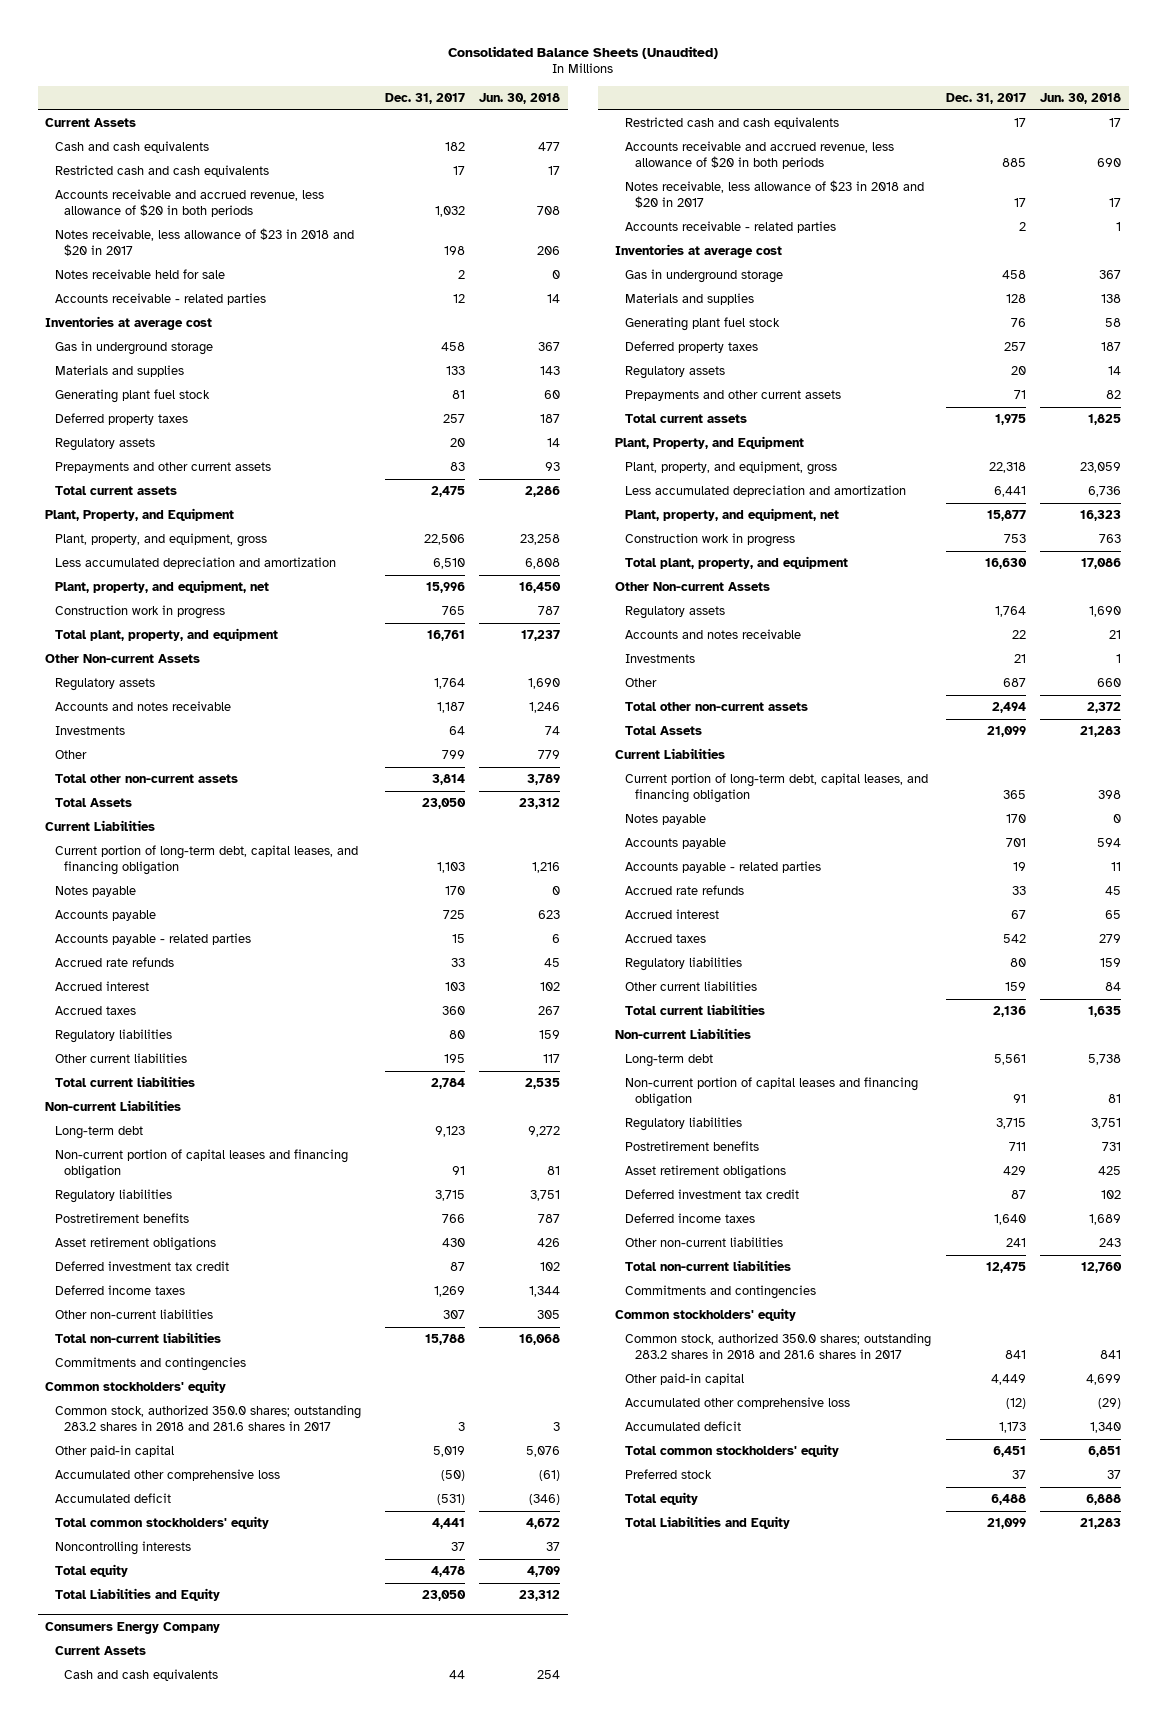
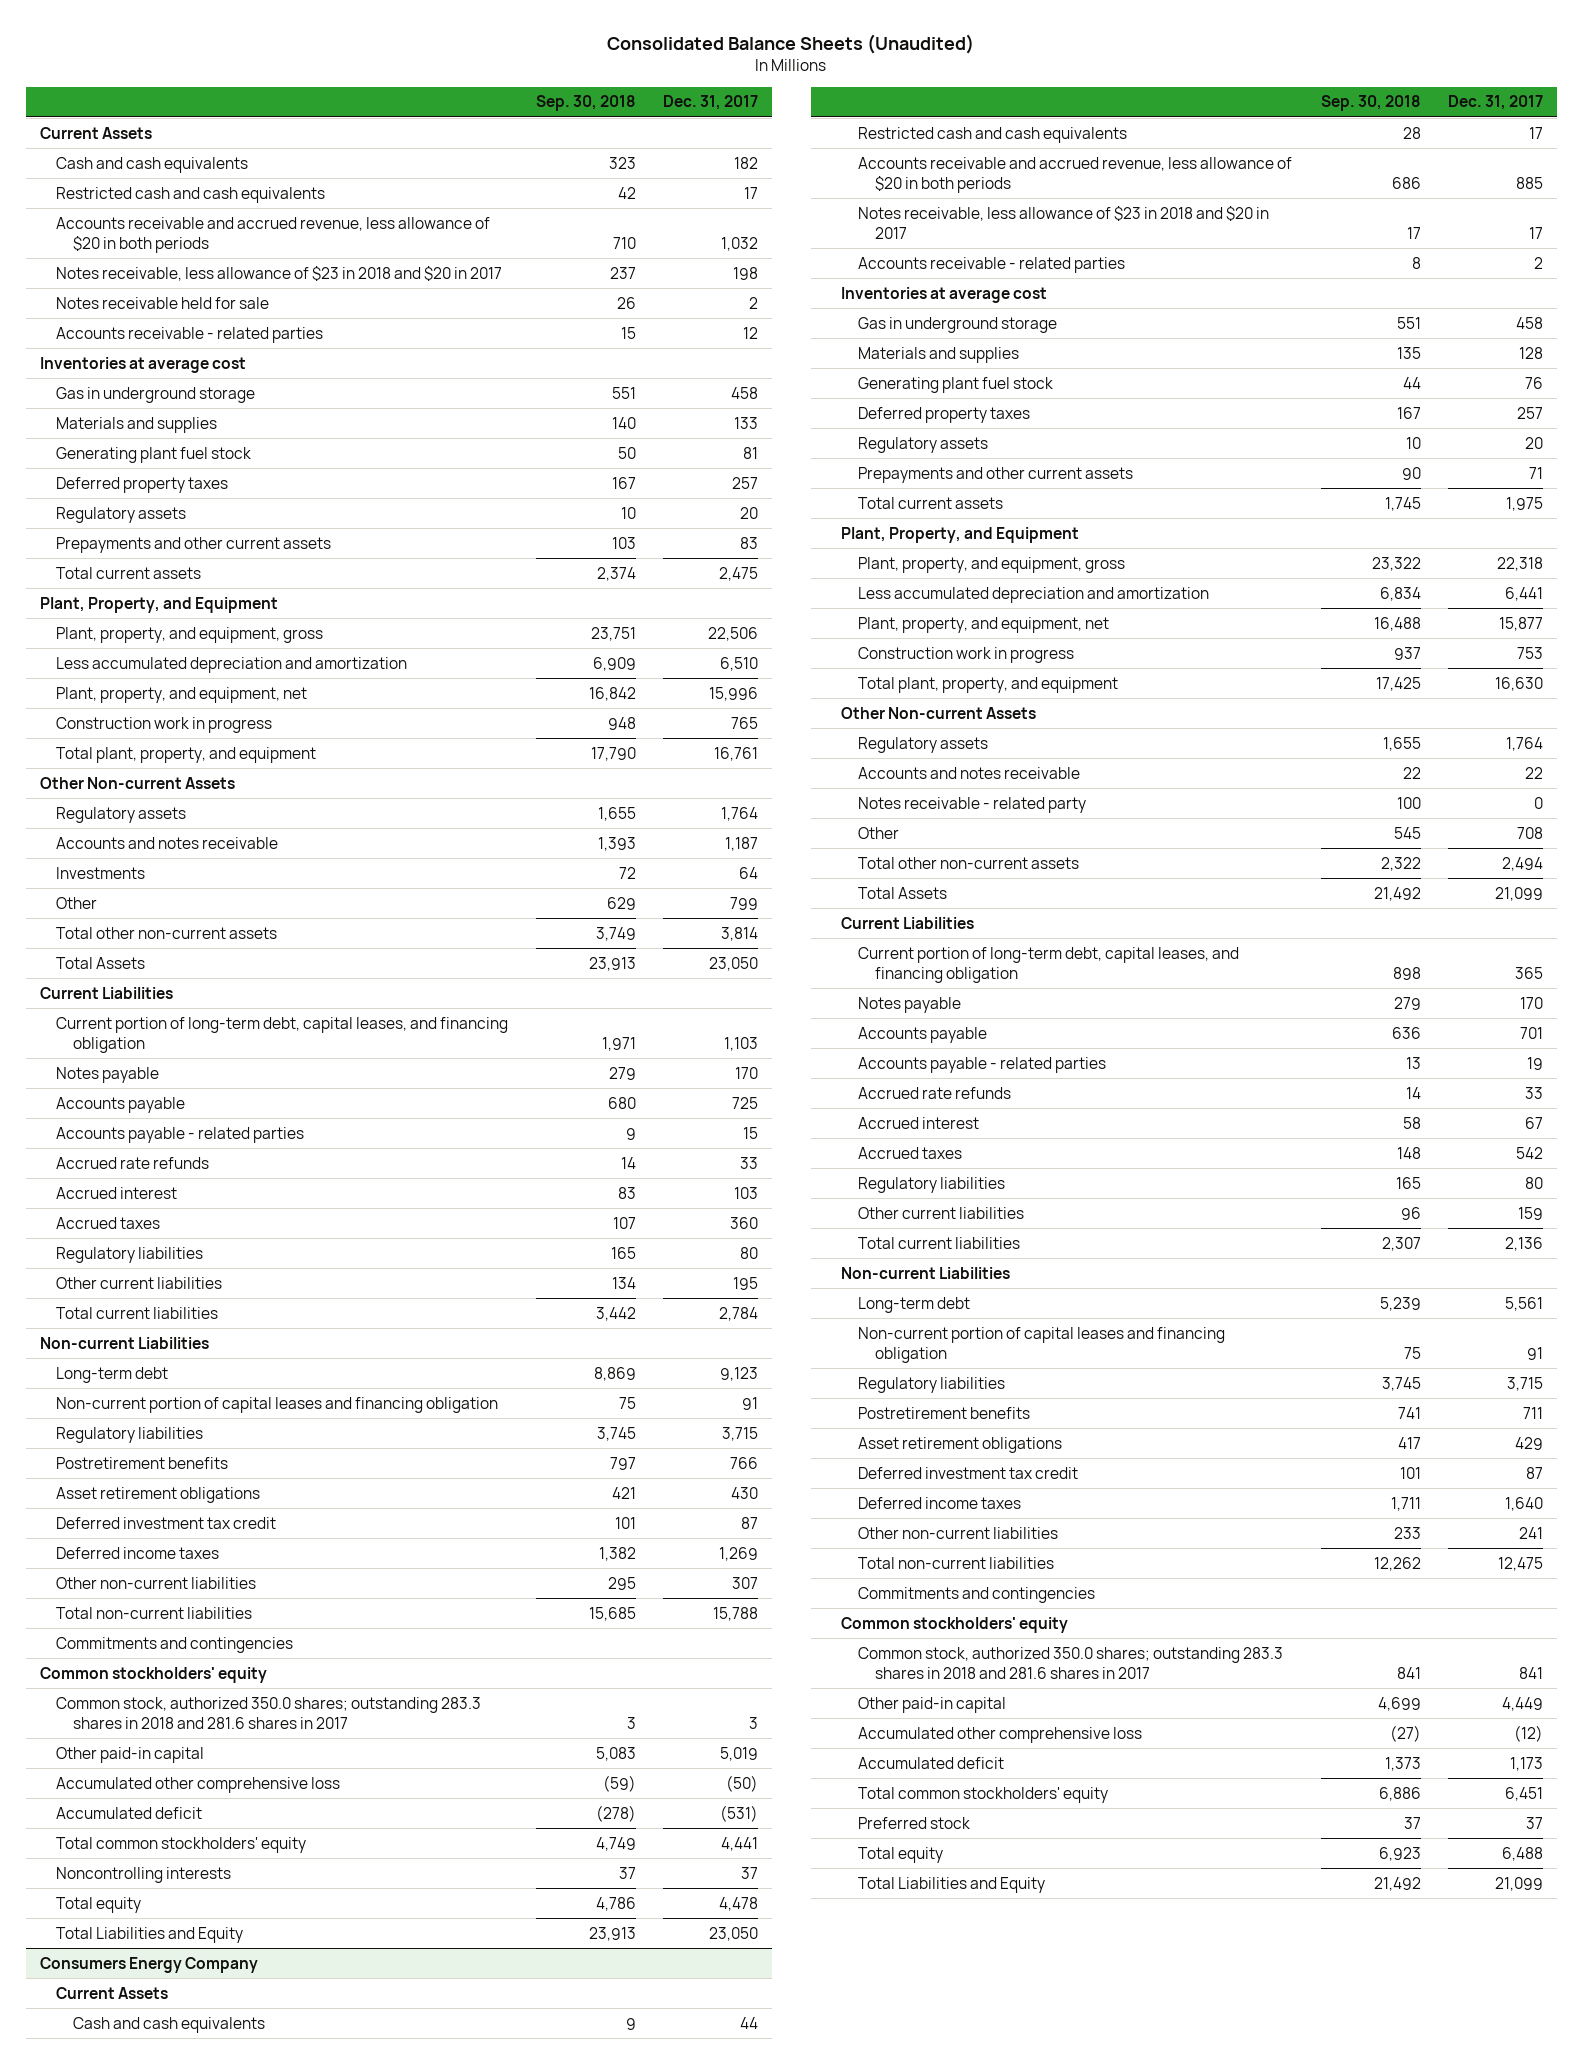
[479,92,561,104] Jun. 30, 2018 -> none
none -> [535,95,636,112] Sep. 30, 2018
[54,1405,361,1432] Common stock, authorized 350.0 shares; outstanding 283.2 shares in 2018 and 281.6 shares in 2017 -> [56,1696,482,1729] Common stock, authorized 350.0 shares; outstanding 283.3 shares in 2018 and 281.6 shares in 2017
[625,654,696,664] Investments -> none
none -> [857,796,1086,813] Notes receivable - related party
[1002,678,1026,688] 687 -> [1516,826,1543,839] 708
[625,1333,932,1360] Common stock, authorized 350.0 shares; outstanding 283.2 shares in 2018 and 281.6 shares in 2017 -> [857,1646,1283,1679] Common stock, authorized 350.0 shares; outstanding 283.3 shares in 2018 and 281.6 shares in 2017

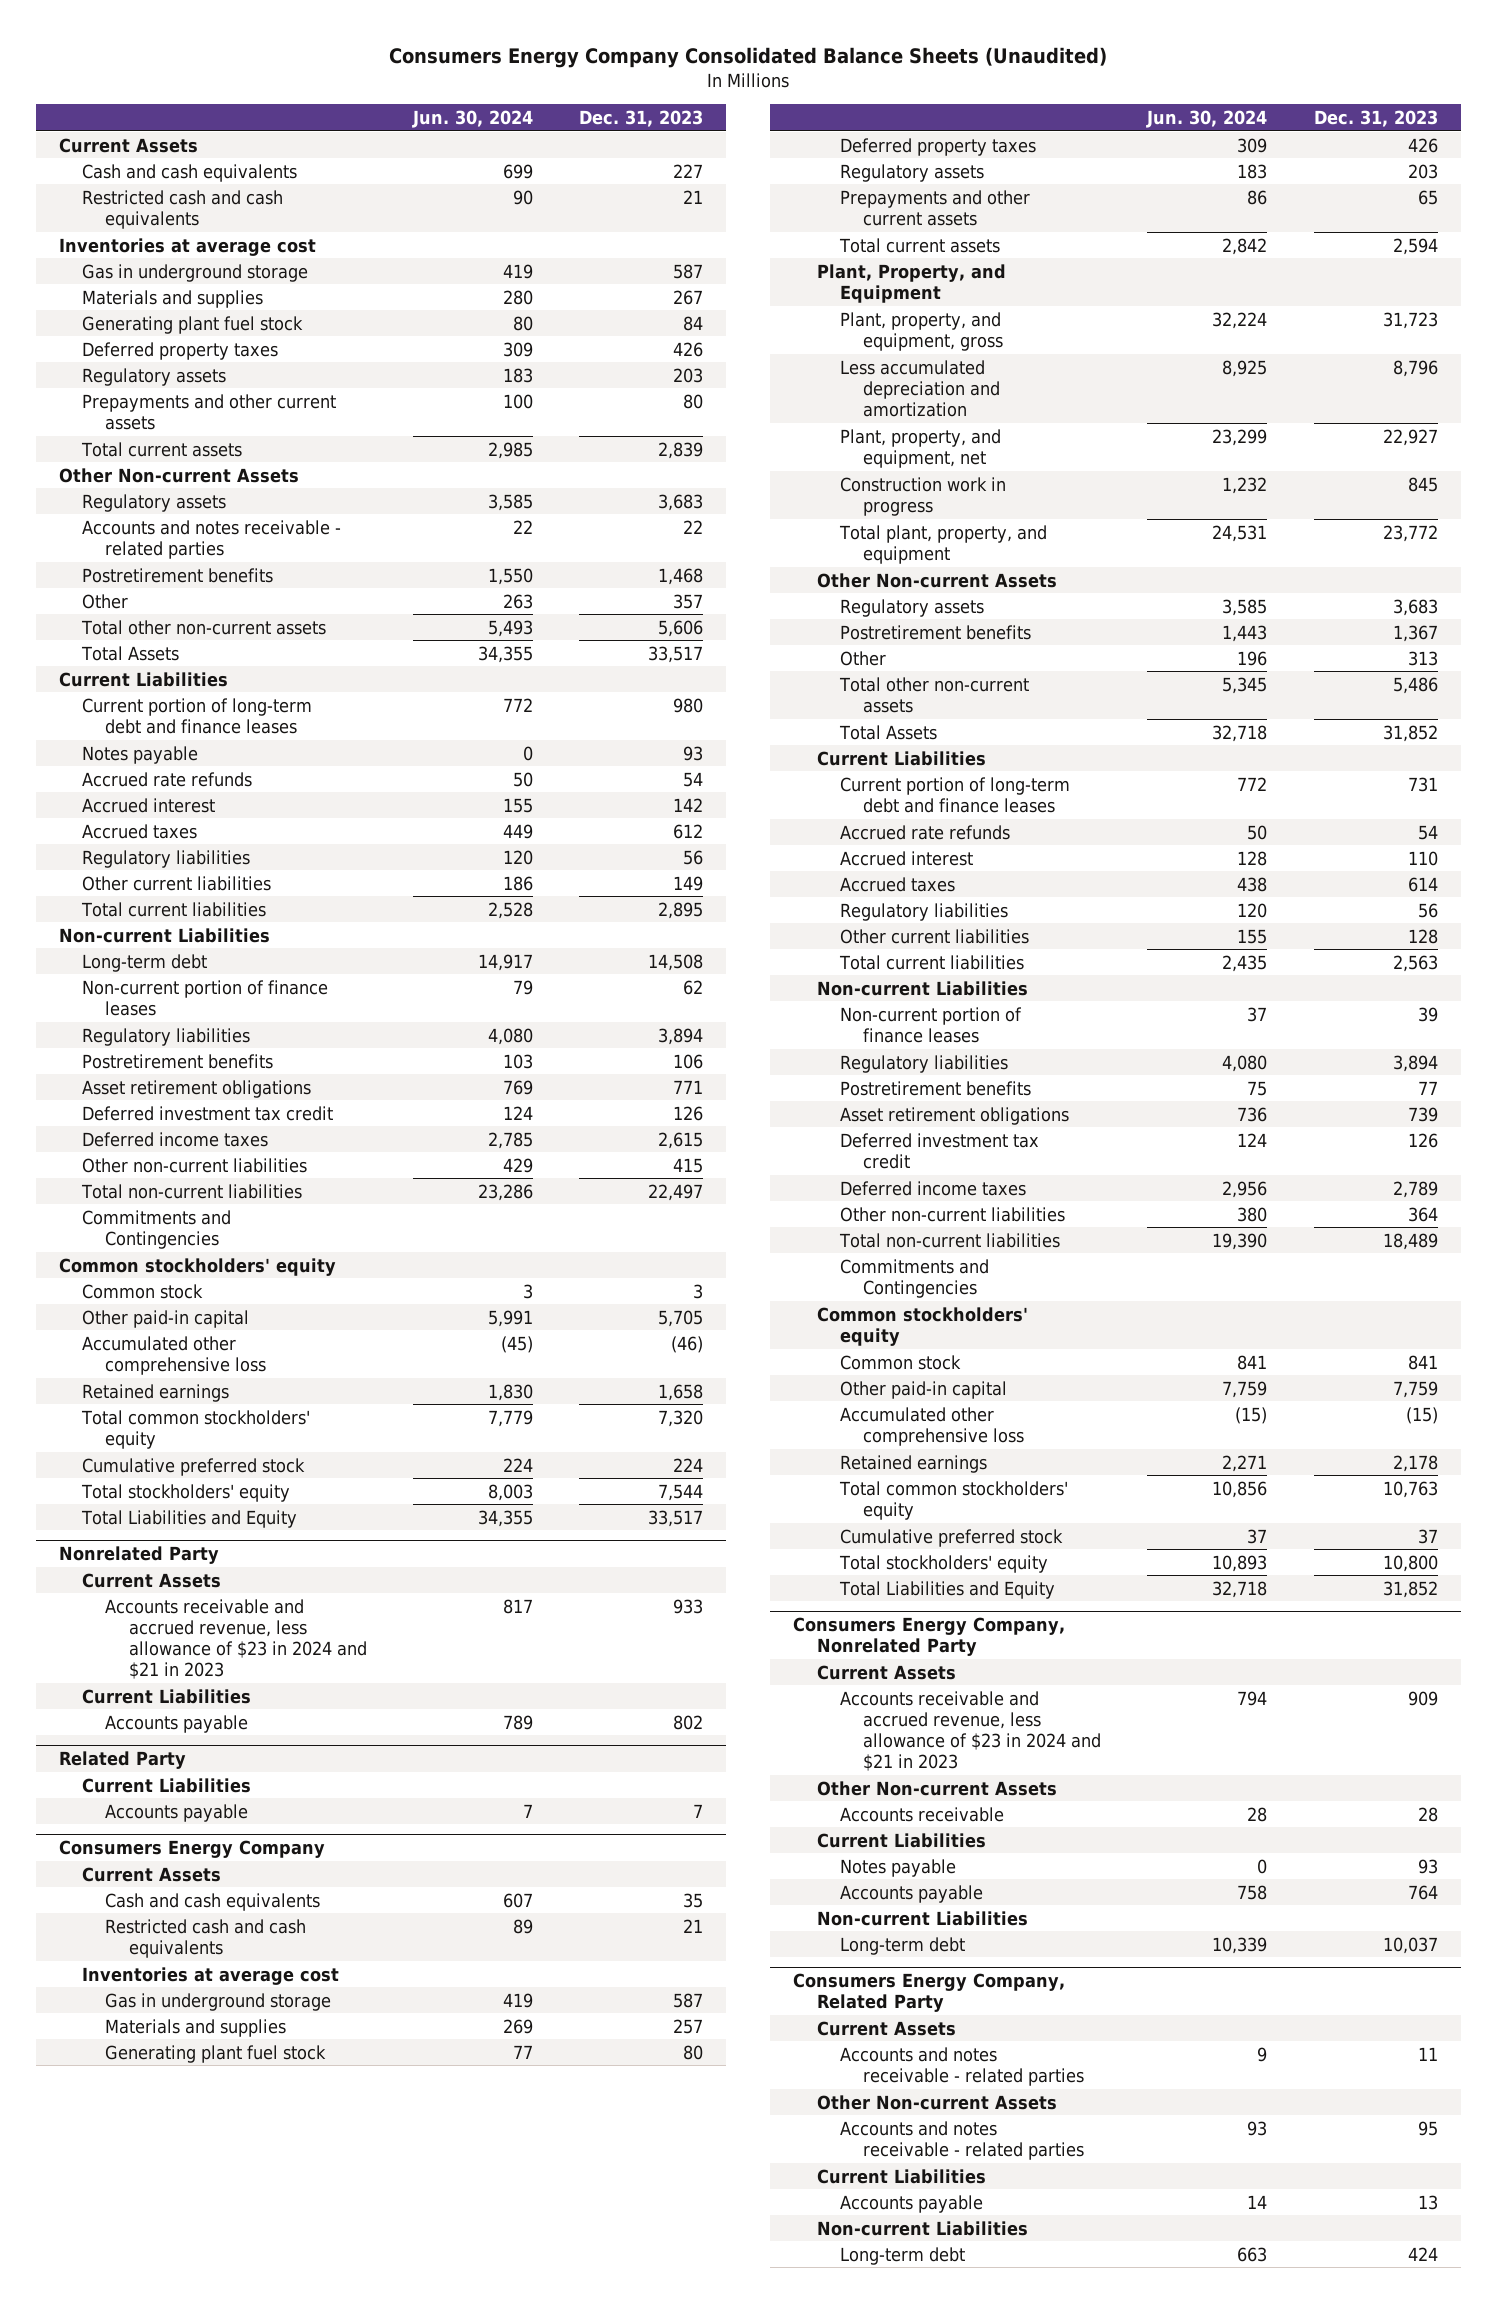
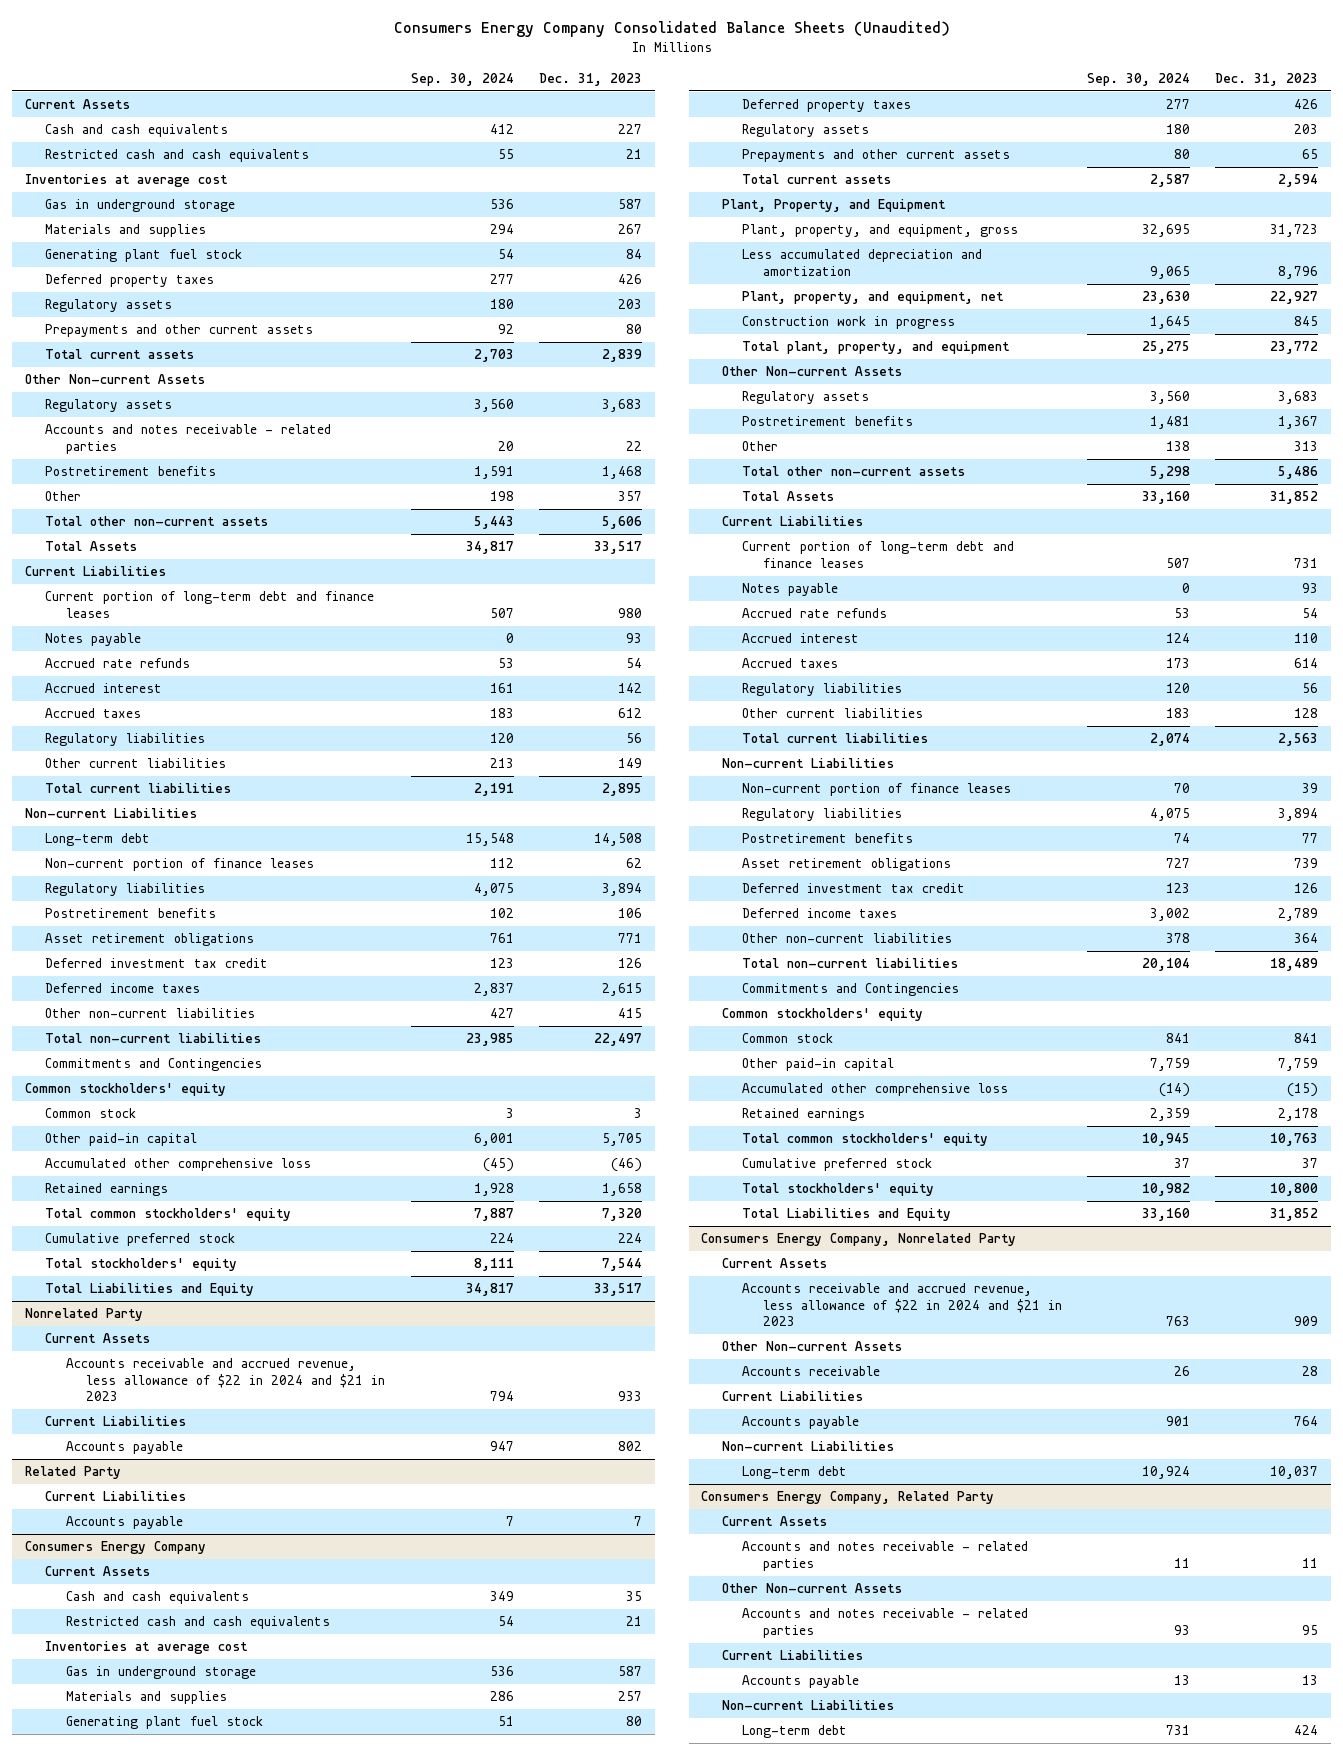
[411,109,533,128] Jun. 30, 2024 -> none
none -> [410,72,514,86] Sep. 30, 2024
[105,1598,367,1680] Accounts receivable and accrued revenue, less allowance of $23 in 2024 and $21 in 2023 -> [65,1358,386,1401] Accounts receivable and accrued revenue, less allowance of $22 in 2024 and $21 in 2023
none -> [742,583,839,597] Notes payable
[839,1690,1102,1772] Accounts receivable and accrued revenue, less allowance of $23 in 2024 and $21 in 2023 -> [742,1283,1062,1326] Accounts receivable and accrued revenue, less allowance of $22 in 2024 and $21 in 2023
[839,1858,956,1877] Notes payable -> none

